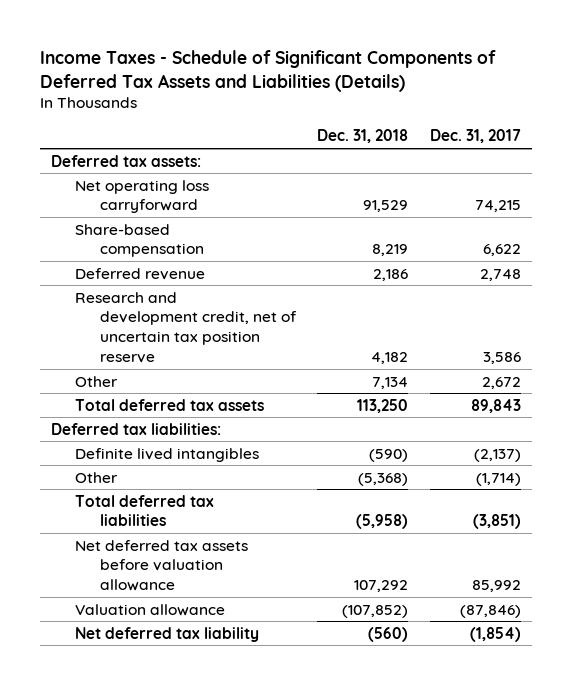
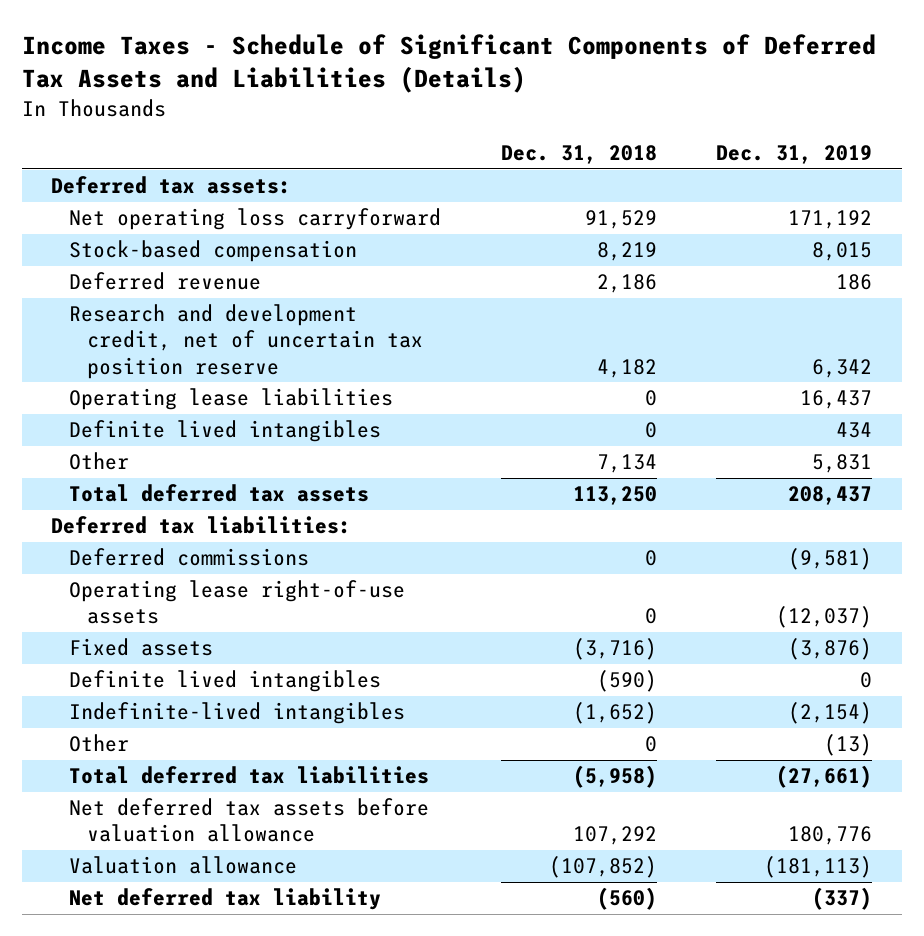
[430,129,522,144] Dec. 31, 2017 -> none
none -> [716,145,873,165] Dec. 31, 2019
[75,223,204,258] Share-based compensation -> [69,240,358,263] Stock-based compensation
none -> [69,388,394,411] Operating lease liabilities
none -> [69,420,382,443] Definite lived intangibles
none -> [69,548,310,567] Deferred commissions
none -> [69,580,406,625] Operating lease right-of-use assets
none -> [69,638,214,657] Fixed assets
none -> [69,702,406,725] Indefinite-lived intangibles
[358,472,409,486] (5,368) -> [644,736,657,753] 0

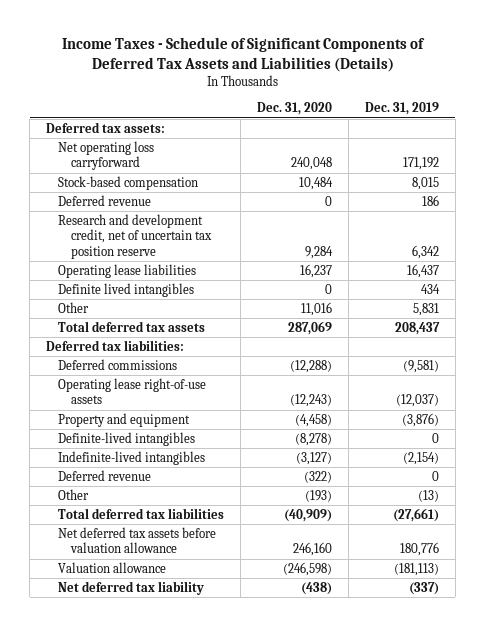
[500,145,657,165] Dec. 31, 2018 -> none
none -> [257,102,333,116] Dec. 31, 2020
[69,638,214,657] Fixed assets -> [58,412,191,427] Property and equipment
[69,670,382,693] Definite lived intangibles -> [58,431,196,446] Definite-lived intangibles
none -> [58,469,152,481] Deferred revenue

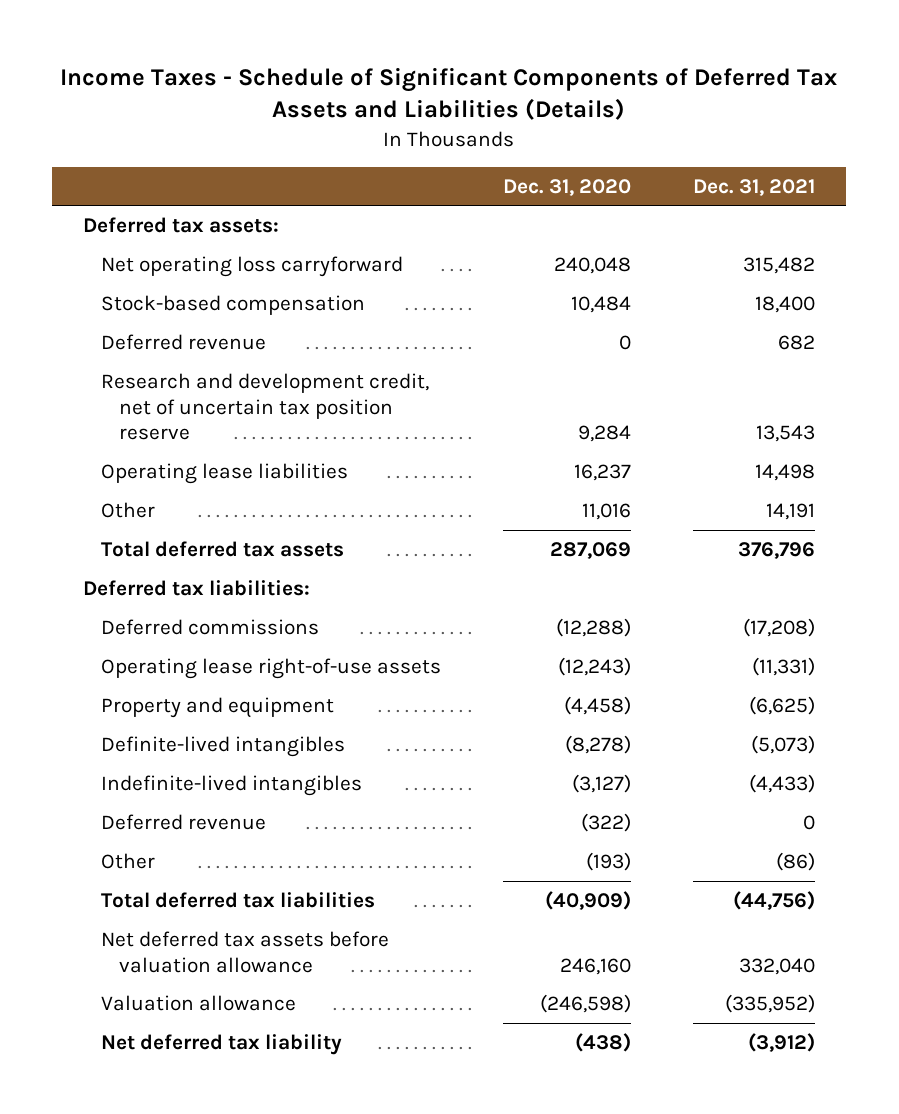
[364,102,439,116] Dec. 31, 2019 -> none
none -> [693,178,816,196] Dec. 31, 2021
[58,282,195,297] Definite lived intangibles -> none

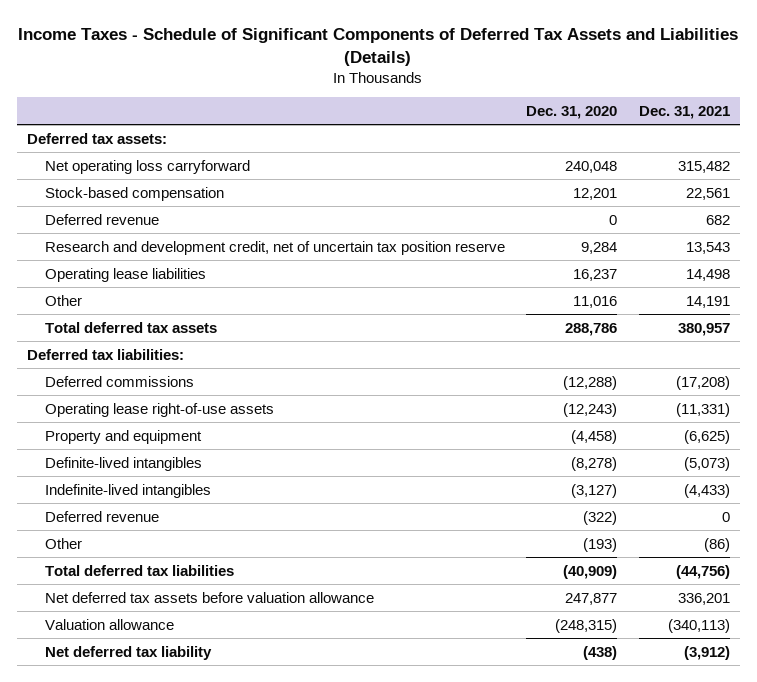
[571,295,632,313] 10,484 -> [573,187,618,200] 12,201
[755,295,816,313] 18,400 -> [685,187,730,200] 22,561
[550,541,632,559] 287,069 -> [565,322,618,336] 288,786
[738,541,816,559] 376,796 -> [677,322,730,336] 380,957
[560,957,632,975] 246,160 -> [565,592,618,605] 247,877
[739,957,816,975] 332,040 -> [677,592,730,605] 336,201
[540,993,632,1013] (246,598) -> [555,618,618,633] (248,315)
[725,993,816,1013] (335,952) -> [667,618,730,633] (340,113)

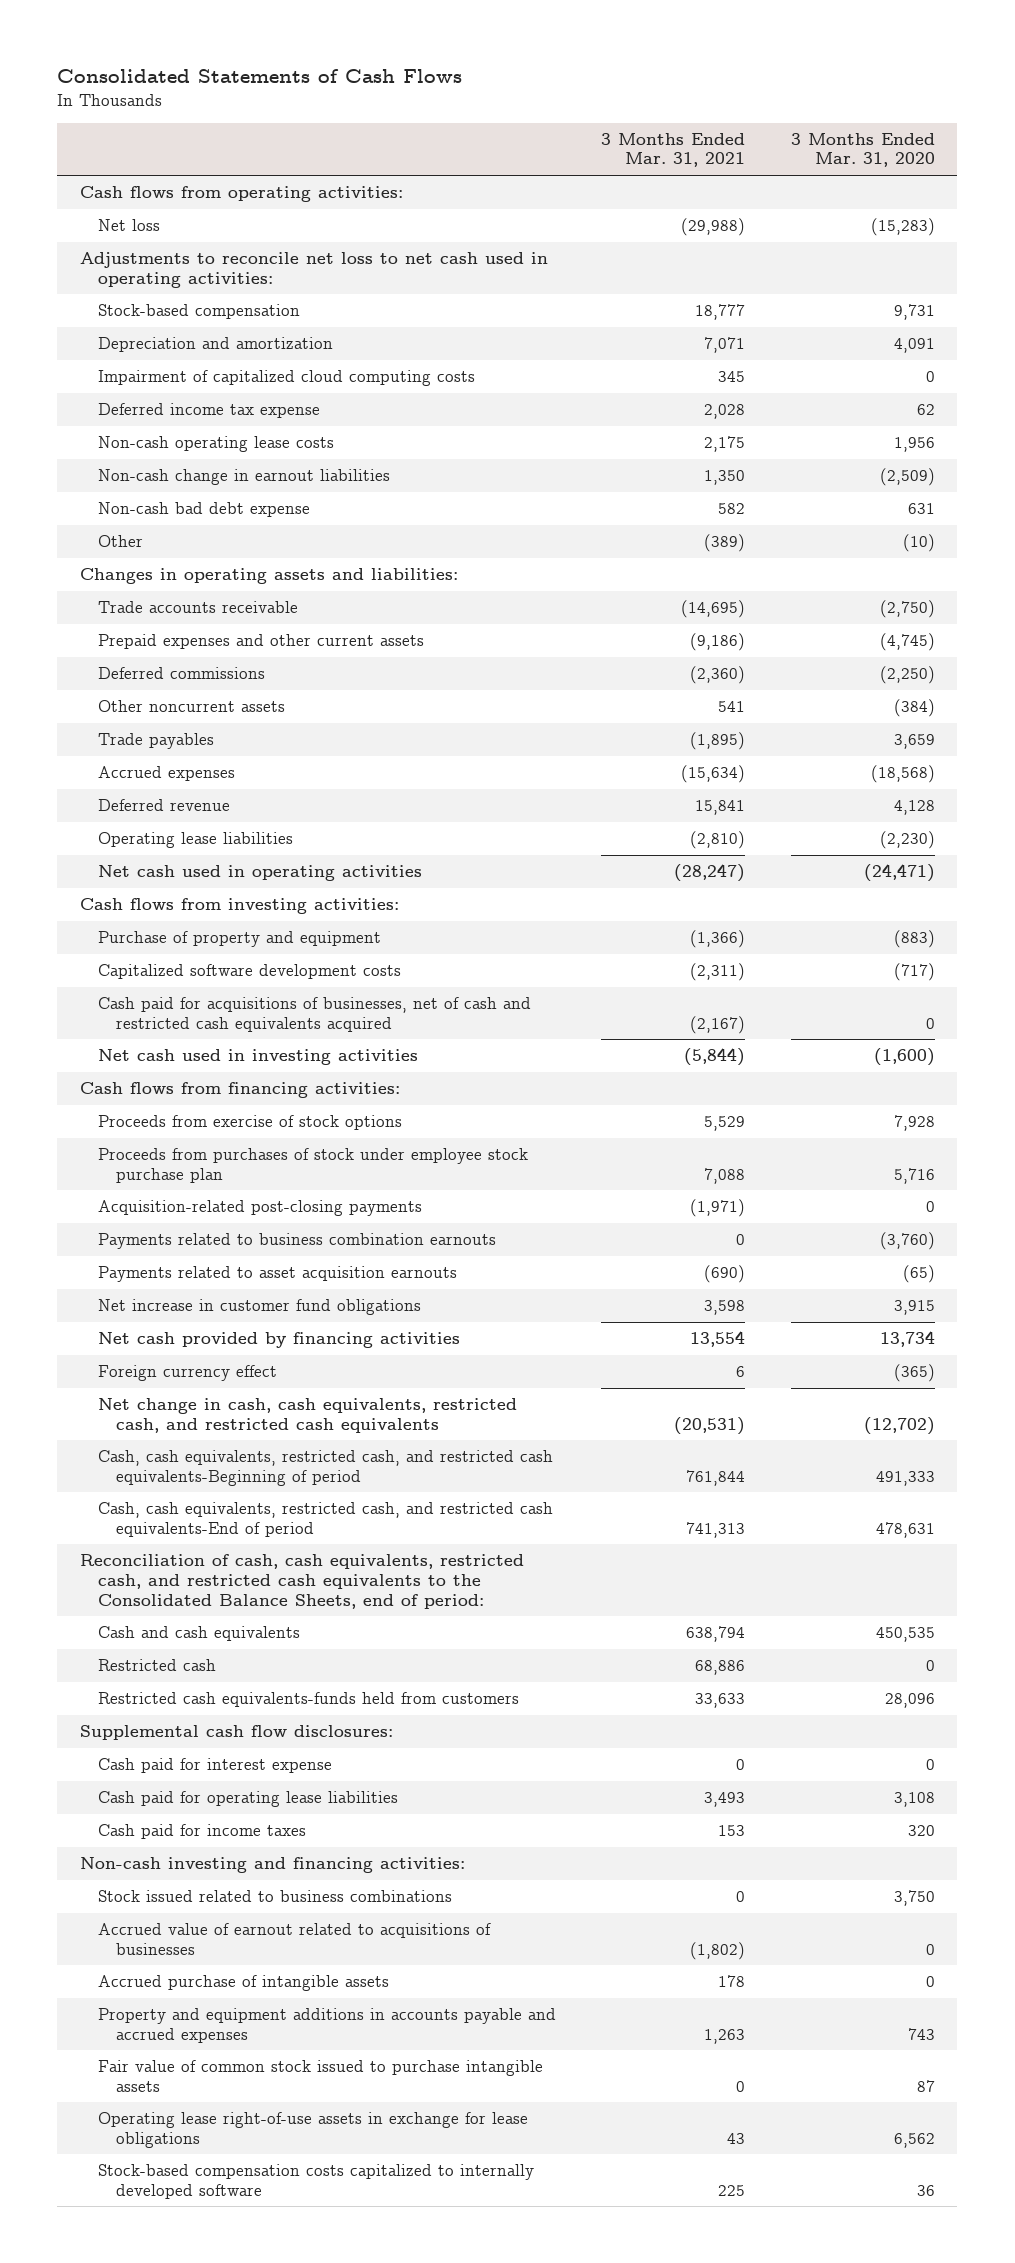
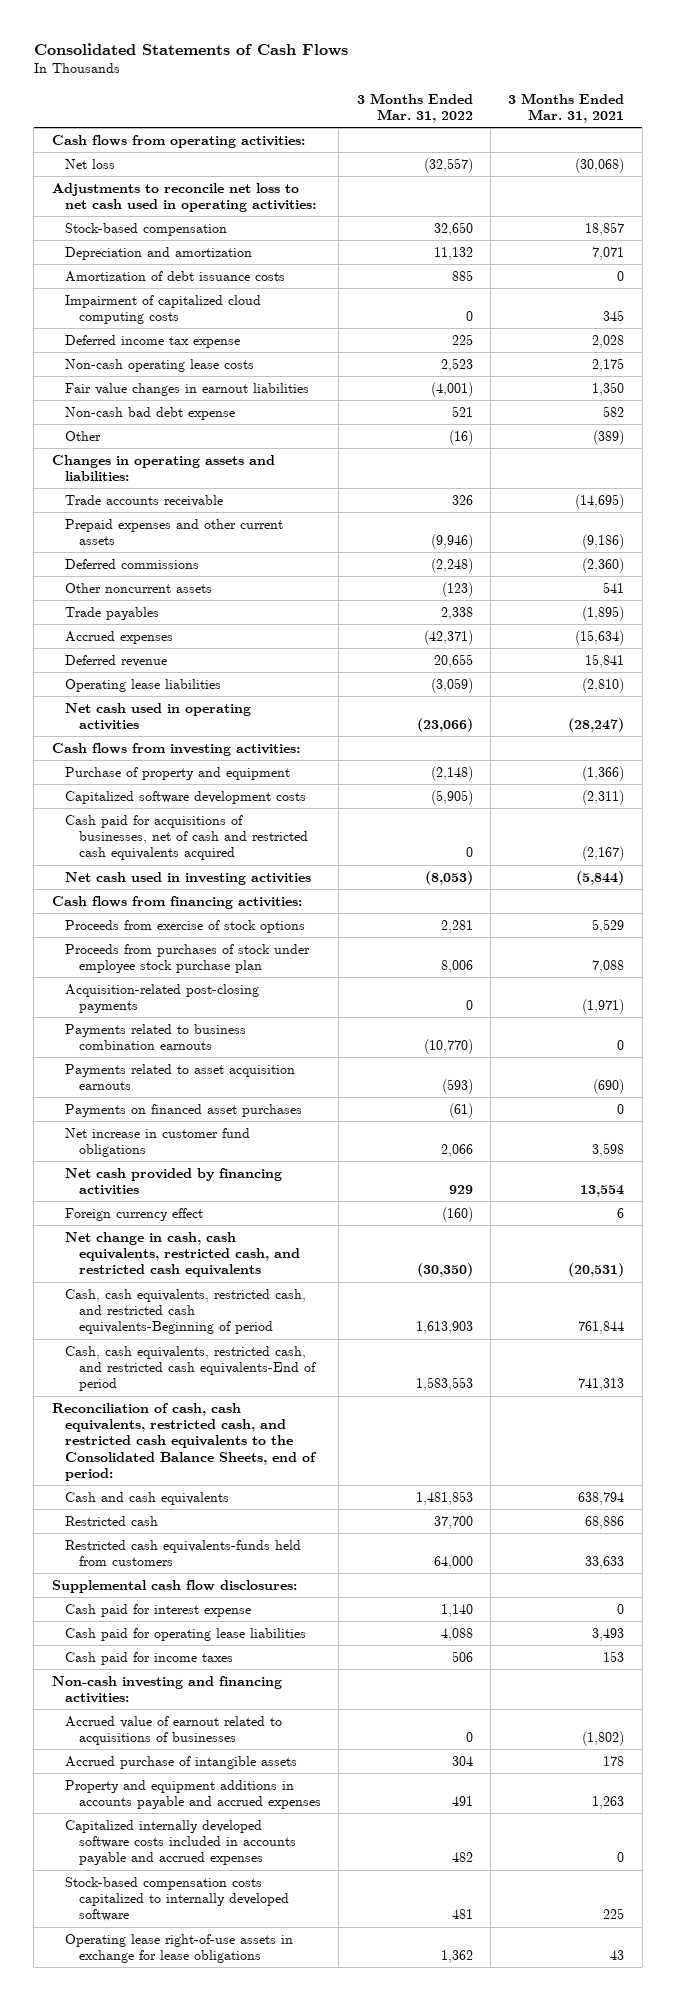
[790,132,935,168] 3 Months Ended Mar. 31, 2020 -> none
none -> [356,92,473,123] 3 Months Ended Mar. 31, 2022
[681,218,746,237] (29,988) -> [575,157,625,173] (30,068)
[695,304,746,321] 18,777 -> [585,221,625,236] 18,857
none -> [65,270,286,282] Amortization of debt issuance costs
[98,469,391,486] Non-cash change in earnout liabilities -> [65,382,310,396] Fair value changes in earnout liabilities
none -> [65,1103,303,1117] Payments on financed asset purchases
[98,1890,453,1903] Stock issued related to business combinations -> none
[98,2060,544,2092] Fair value of common stock issued to purchase intangible assets -> none
none -> [65,1819,297,1866] Capitalized internally developed software costs included in accounts payable and accrued expenses
[98,2112,529,2148] Operating lease right-of-use assets in exchange for lease obligations -> [65,1933,294,1964] Operating lease right-of-use assets in exchange for lease obligations

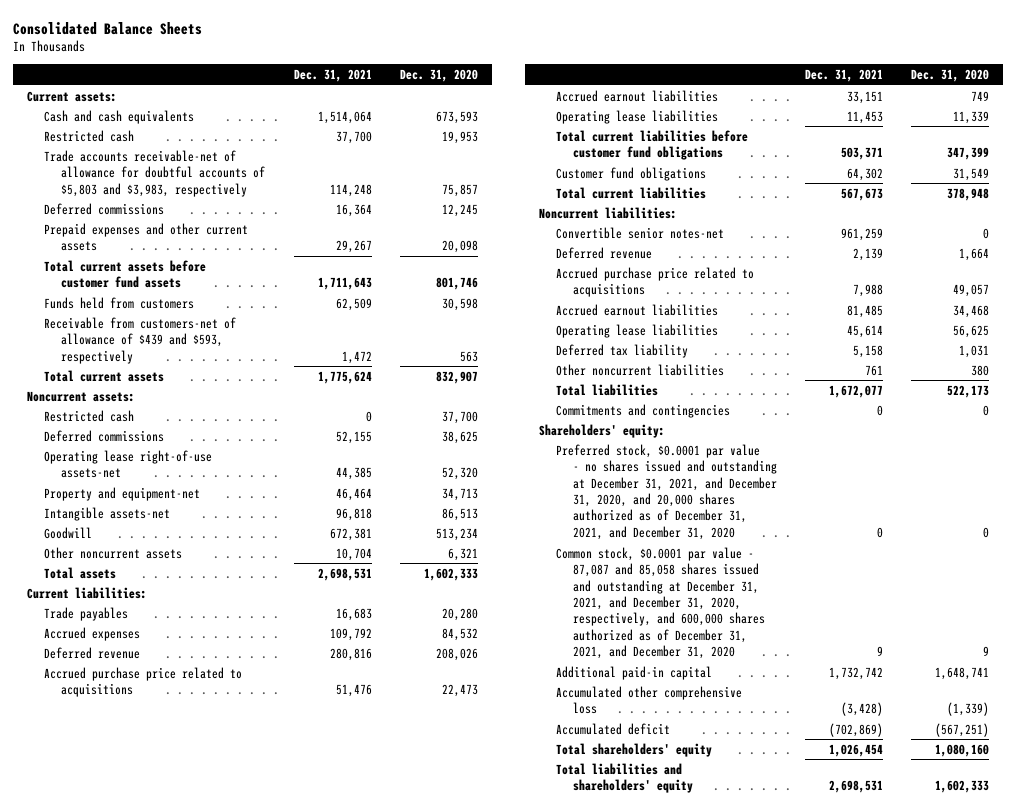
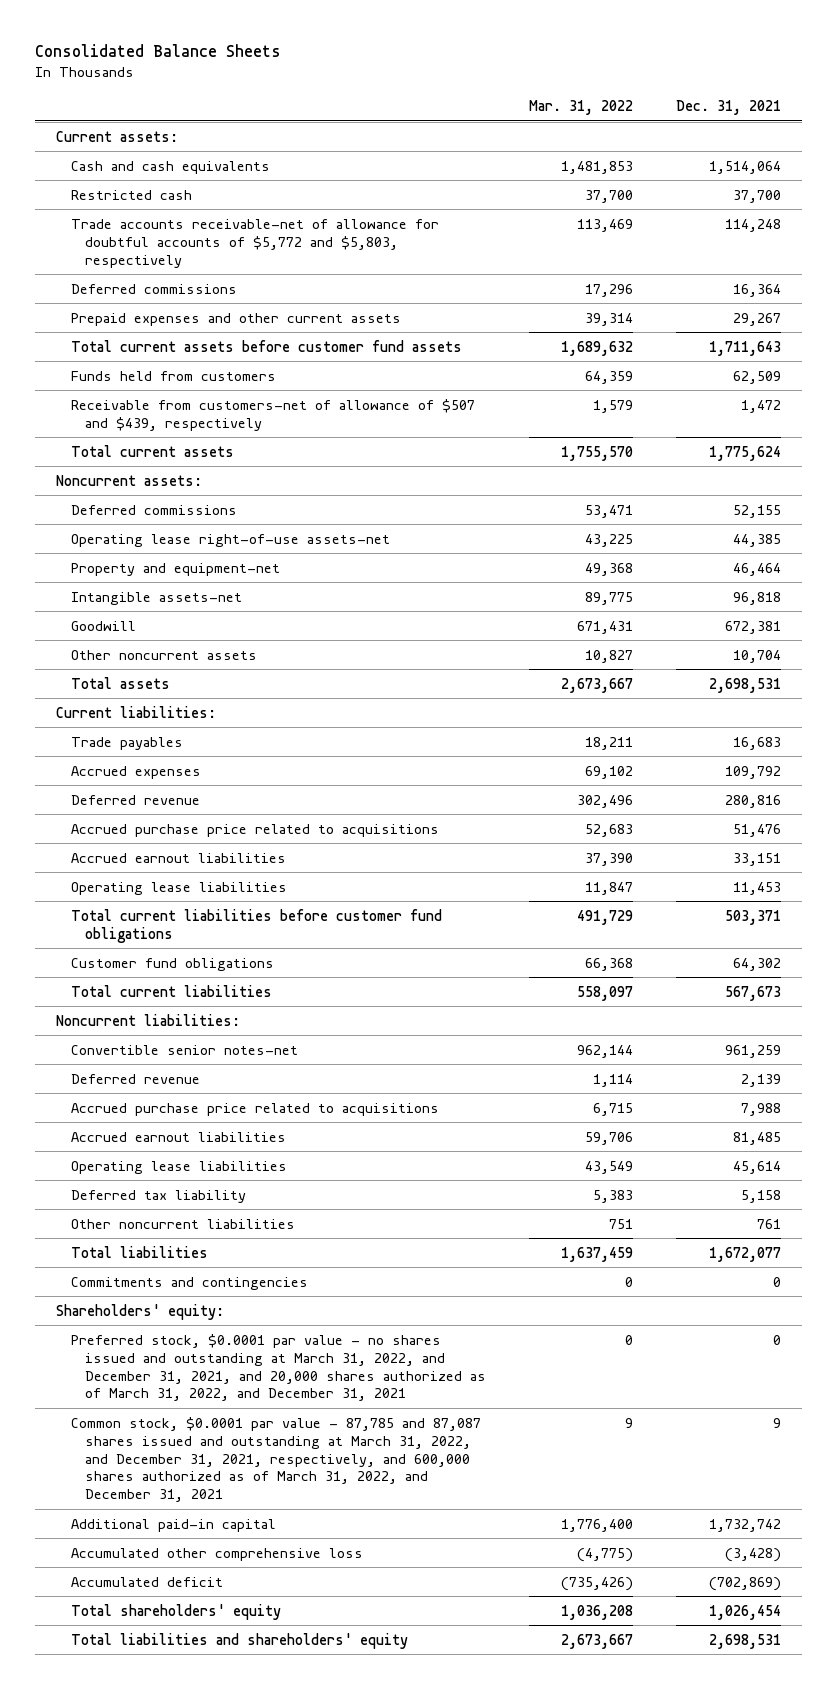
[399,69,478,83] Dec. 31, 2020 -> none
none -> [528,100,633,116] Mar. 31, 2022
[44,149,266,197] Trade accounts receivable-net of allowance for doubtful accounts of $5,803 and $3,983, respectively -> [70,218,439,268] Trade accounts receivable-net of allowance for doubtful accounts of $5,772 and $5,803, respectively
[44,316,237,364] Receivable from customers-net of allowance of $439 and $593, respectively -> [70,398,475,431] Receivable from customers-net of allowance of $507 and $439, respectively
[44,409,135,422] Restricted cash -> none
[555,443,777,540] Preferred stock, $0.0001 par value - no shares issued and outstanding at December 31, 2021, and December 31, 2020, and 20,000 shares authorized as of December 31, 2021, and December 31, 2020 -> [70,1333,486,1402] Preferred stock, $0.0001 par value - no shares issued and outstanding at March 31, 2022, and December 31, 2021, and 20,000 shares authorized as of March 31, 2022, and December 31, 2021
[555,546,765,660] Common stock, $0.0001 par value - 87,087 and 85,058 shares issued and outstanding at December 31, 2021, and December 31, 2020, respectively, and 600,000 shares authorized as of December 31, 2021, and December 31, 2020 -> [70,1416,481,1503] Common stock, $0.0001 par value - 87,785 and 87,087 shares issued and outstanding at March 31, 2022, and December 31, 2021, respectively, and 600,000 shares authorized as of March 31, 2022, and December 31, 2021

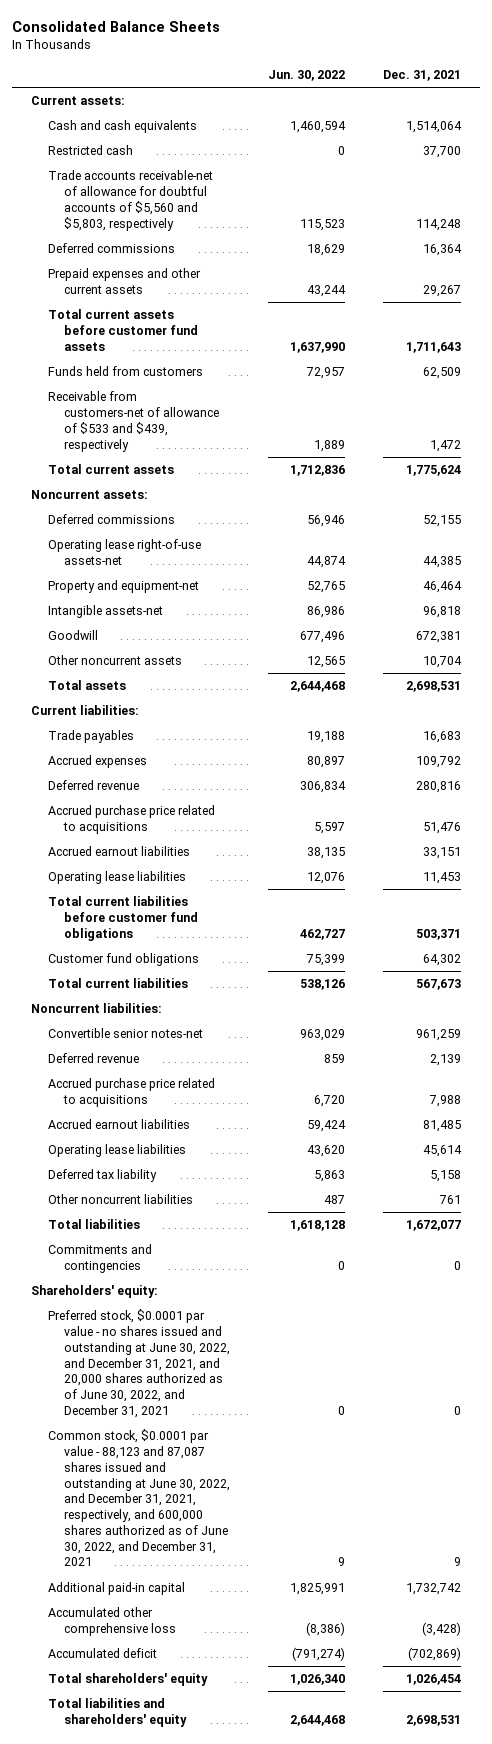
[528,100,633,116] Mar. 31, 2022 -> none
none -> [268,70,346,82] Jun. 30, 2022
[70,218,439,268] Trade accounts receivable-net of allowance for doubtful accounts of $5,772 and $5,803, respectively -> [47,170,213,231] Trade accounts receivable-net of allowance for doubtful accounts of $5,560 and $5,803, respectively
[70,398,475,431] Receivable from customers-net of allowance of $507 and $439, respectively -> [47,391,220,452] Receivable from customers-net of allowance of $533 and $439, respectively
[70,1333,486,1402] Preferred stock, $0.0001 par value - no shares issued and outstanding at March 31, 2022, and December 31, 2021, and 20,000 shares authorized as of March 31, 2022, and December 31, 2021 -> [47,1309,231,1418] Preferred stock, $0.0001 par value - no shares issued and outstanding at June 30, 2022, and December 31, 2021, and 20,000 shares authorized as of June 30, 2022, and December 31, 2021
[70,1416,481,1503] Common stock, $0.0001 par value - 87,785 and 87,087 shares issued and outstanding at March 31, 2022, and December 31, 2021, respectively, and 600,000 shares authorized as of March 31, 2022, and December 31, 2021 -> [47,1429,231,1567] Common stock, $0.0001 par value - 88,123 and 87,087 shares issued and outstanding at June 30, 2022, and December 31, 2021, respectively, and 600,000 shares authorized as of June 30, 2022, and December 31, 2021

